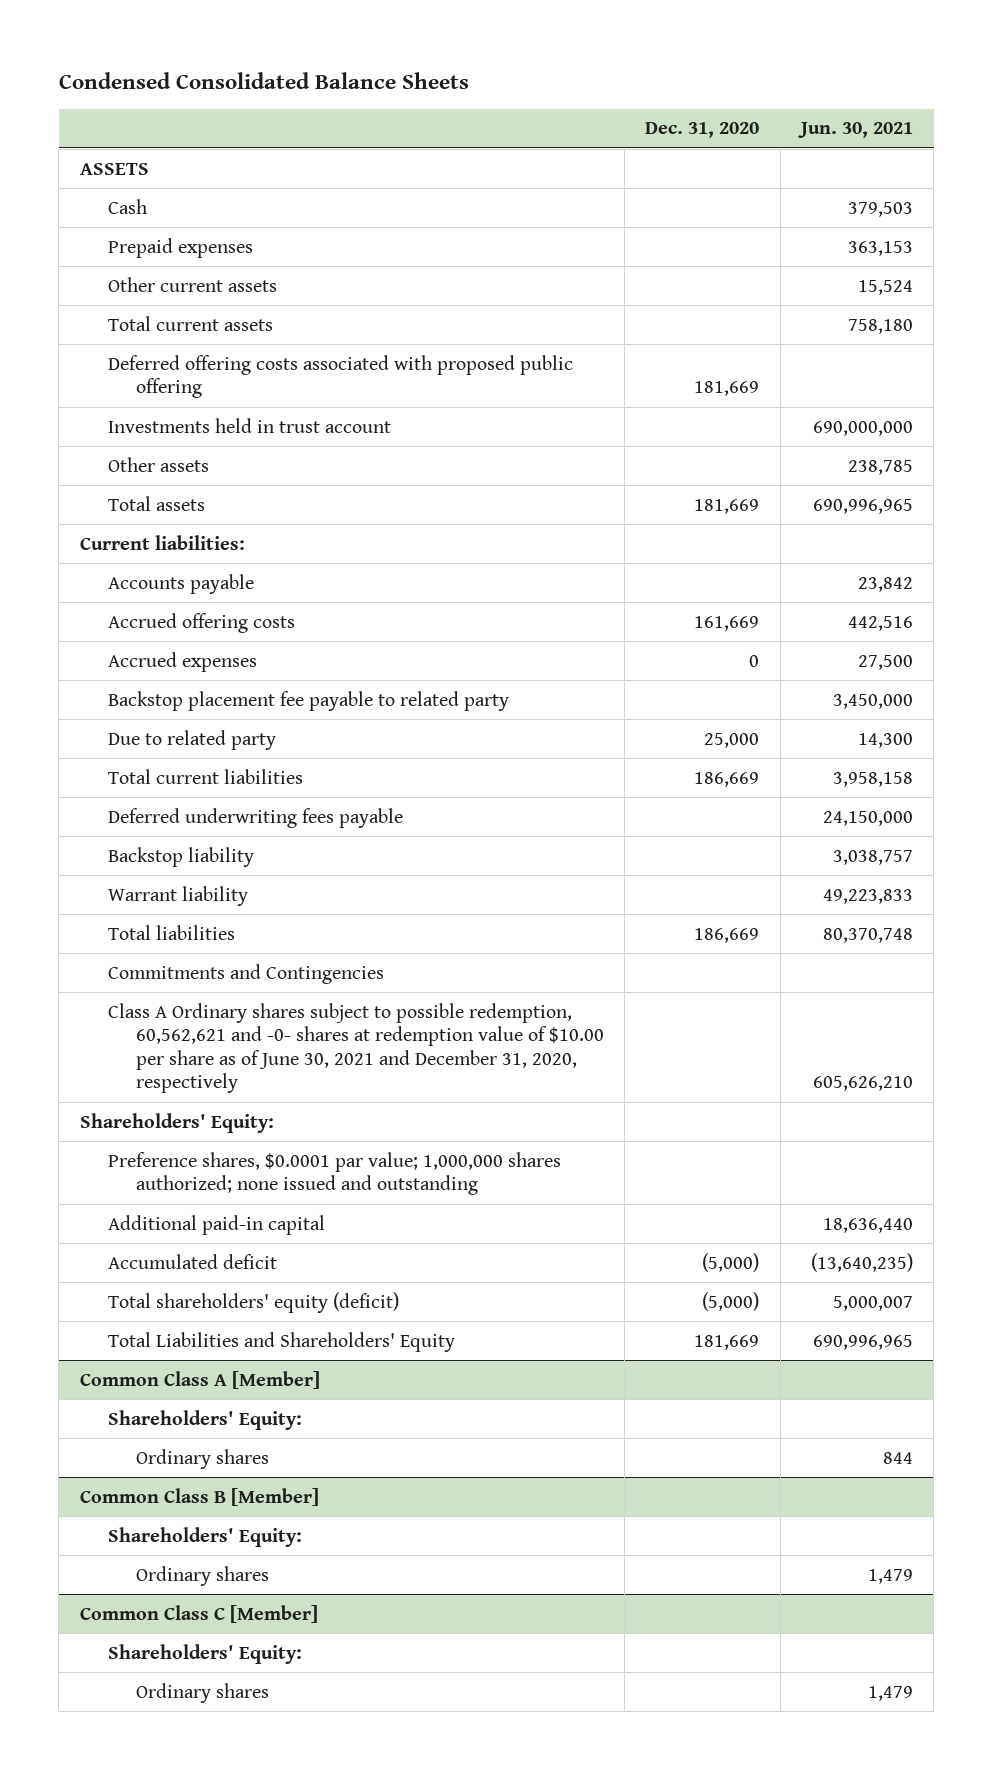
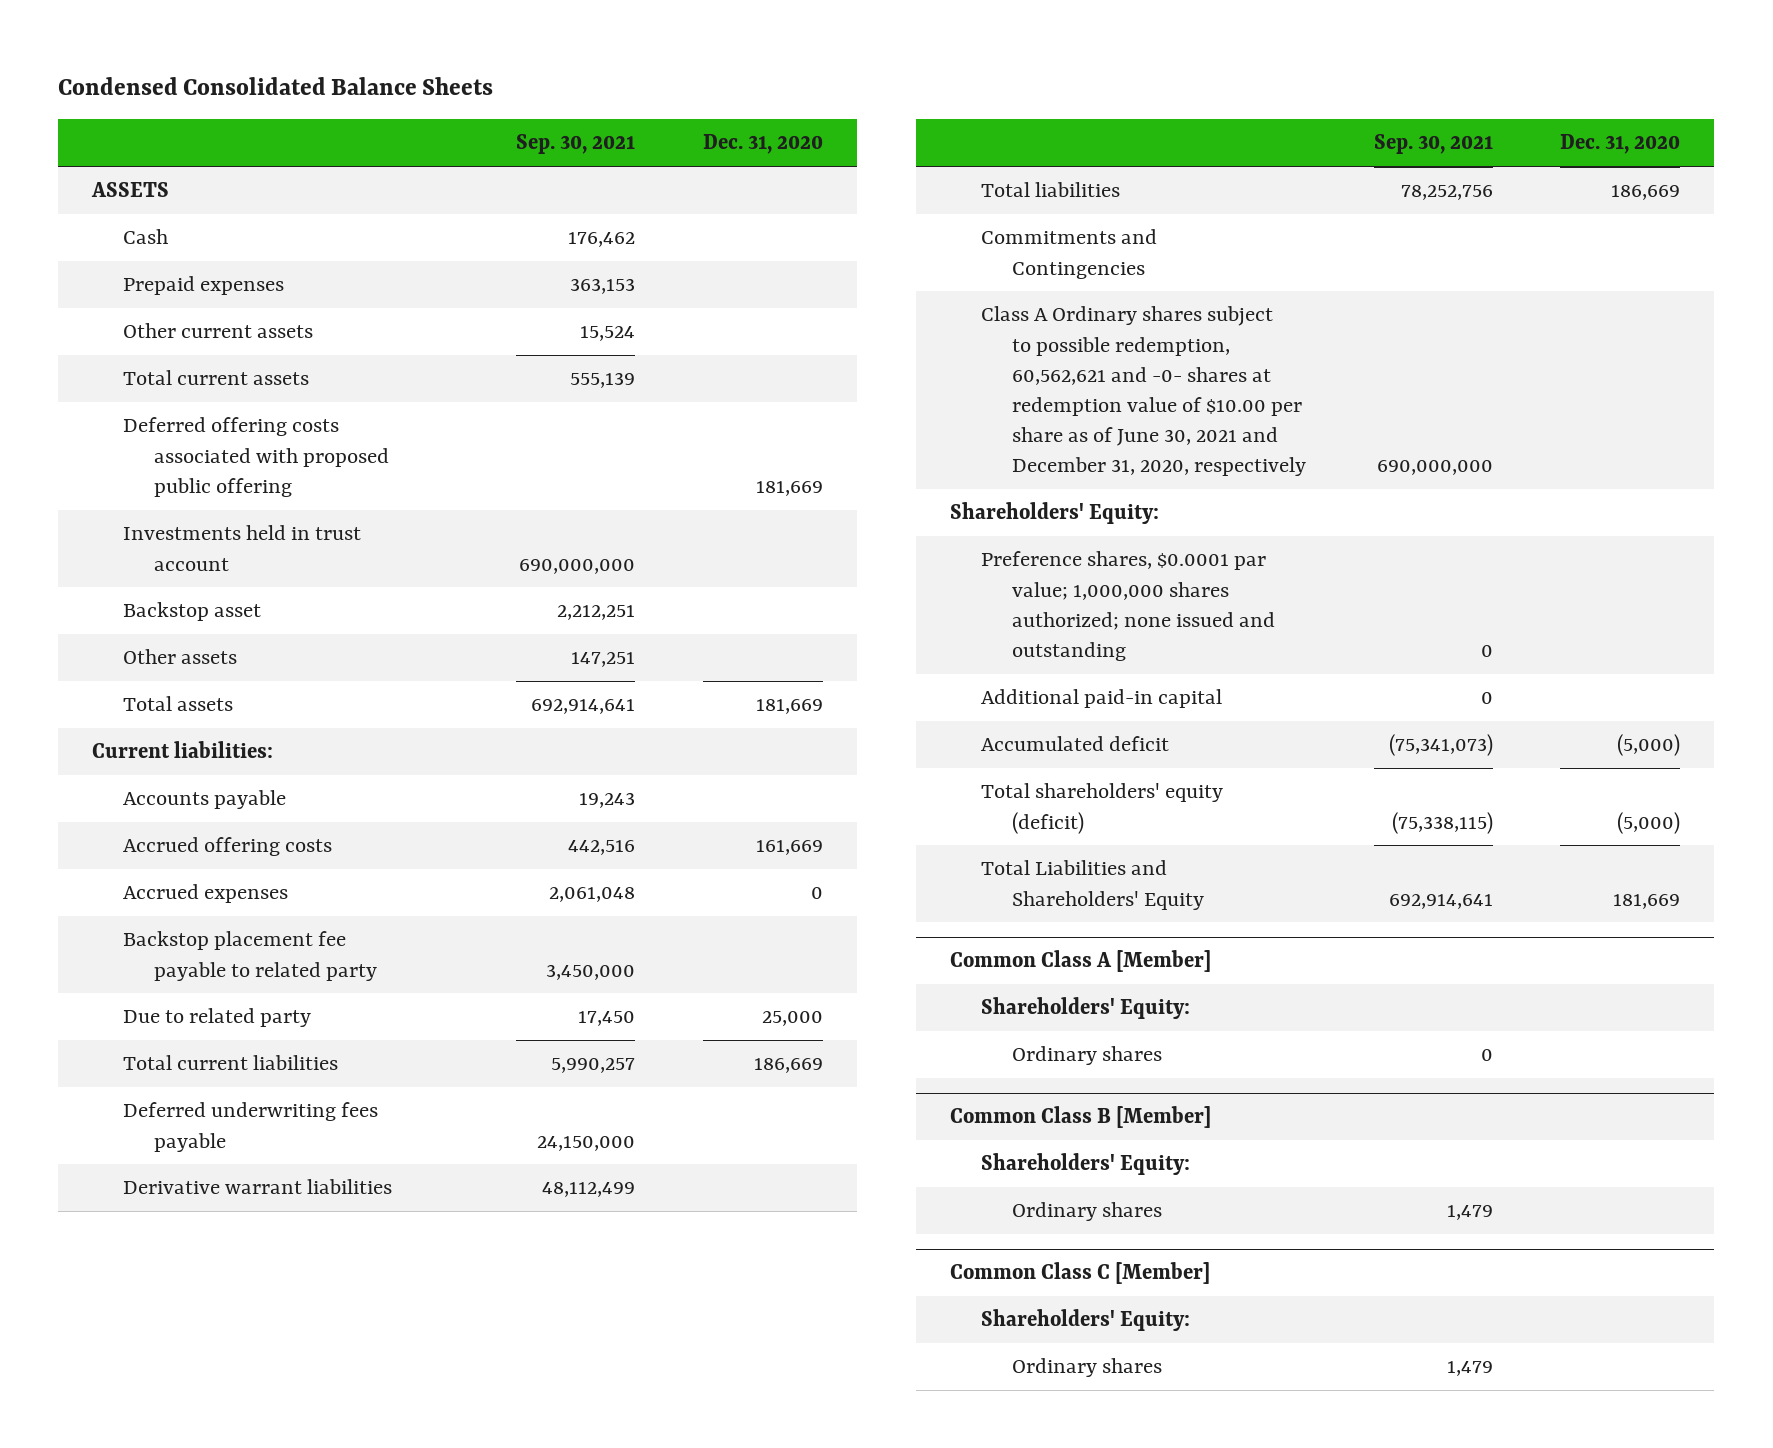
[797,122,913,139] Jun. 30, 2021 -> none
none -> [516,134,636,155] Sep. 30, 2021
none -> [123,602,262,622] Backstop asset
[107,846,254,867] Backstop liability -> none
[107,885,248,906] Warrant liability -> [123,1179,393,1195] Derivative warrant liabilities

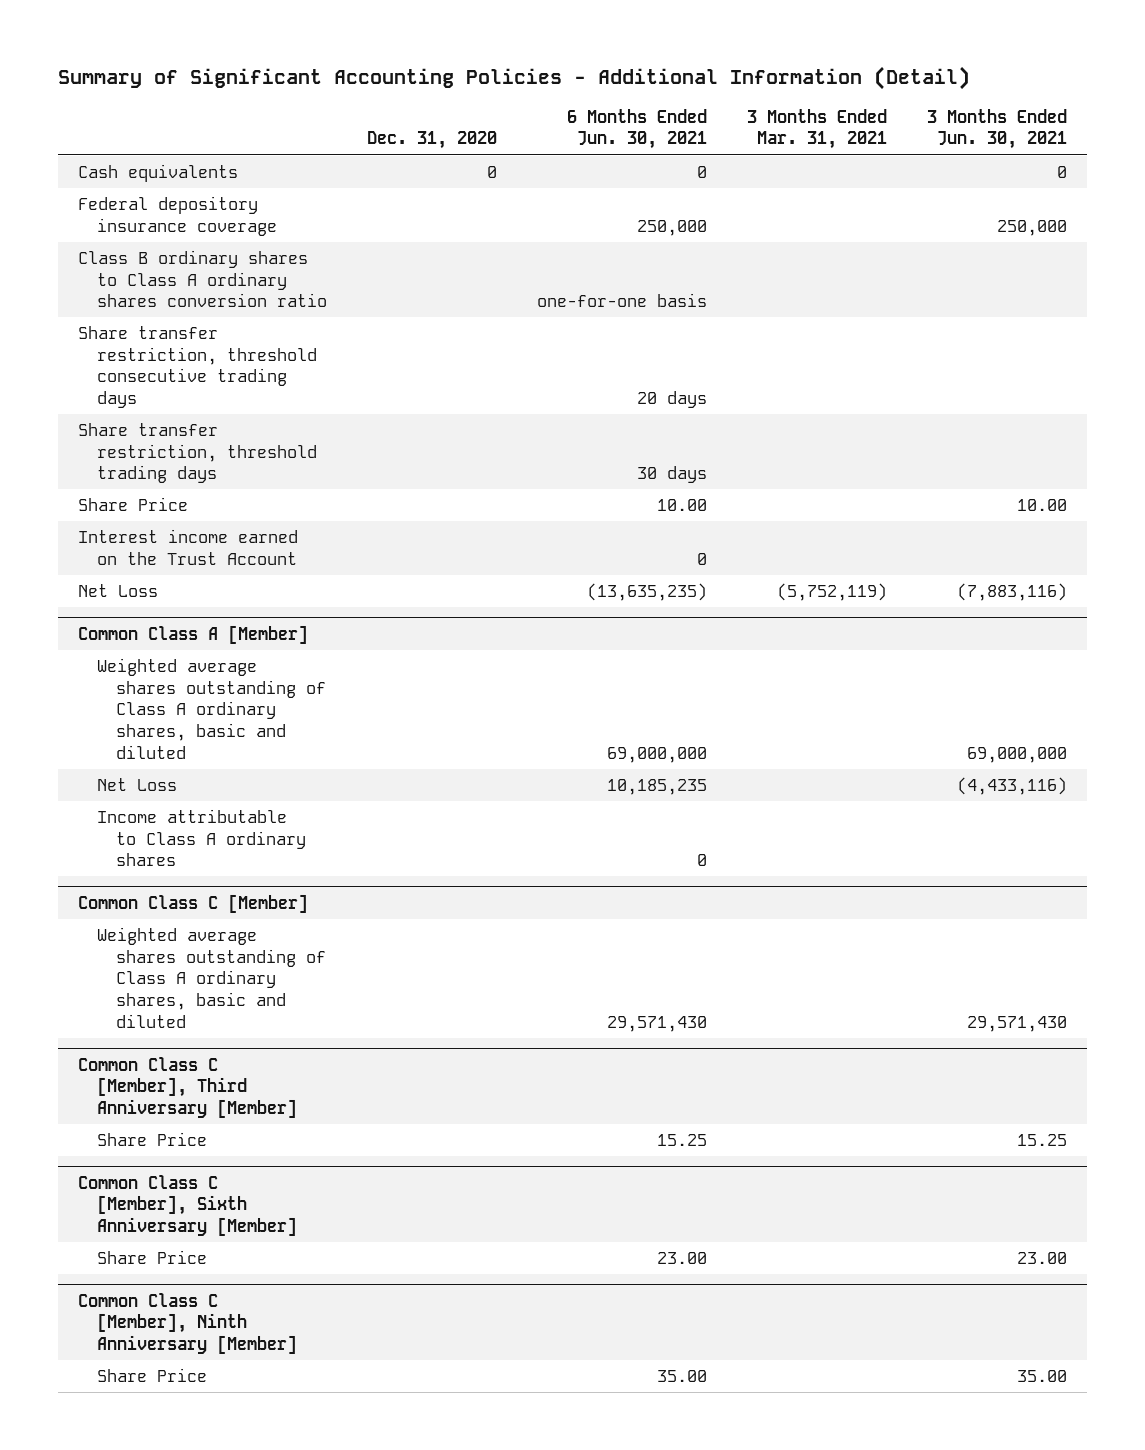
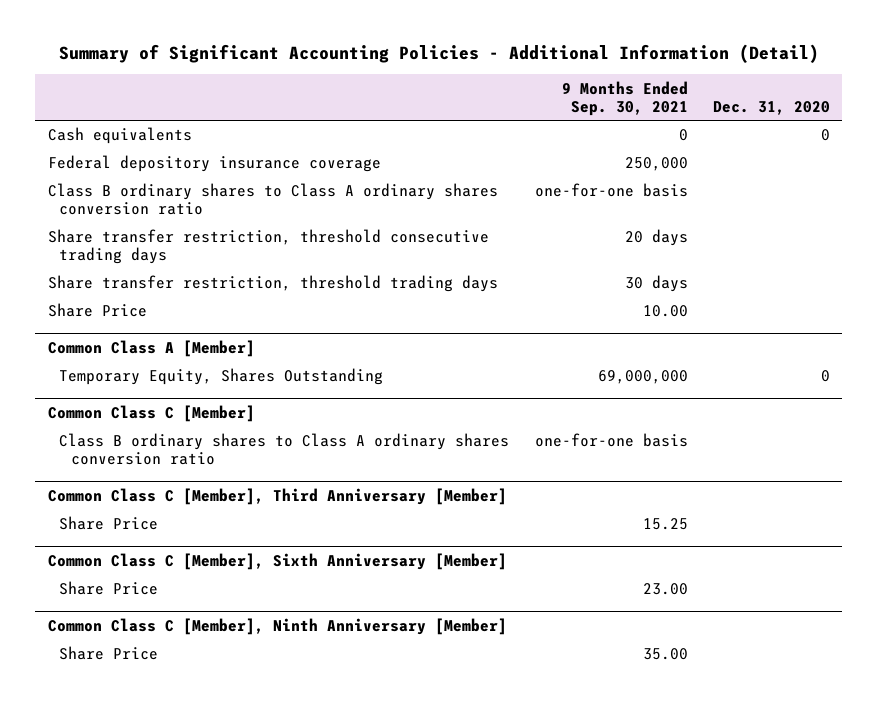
[567,108,708,150] 6 Months Ended Jun. 30, 2021 -> none
[747,108,888,150] 3 Months Ended Mar. 31, 2021 -> none
[927,108,1068,150] 3 Months Ended Jun. 30, 2021 -> none
none -> [561,80,688,116] 9 Months Ended Sep. 30, 2021
[78,528,299,565] Interest income earned on the Trust Account -> none
[78,583,159,597] Net Loss -> none
[97,657,326,759] Weighted average shares outstanding of Class A ordinary shares, basic and diluted -> none
[97,777,178,791] Net Loss -> none
[97,808,306,867] Income attributable to Class A ordinary shares -> none
none -> [59,368,384,386] Temporary Equity, Shares Outstanding
[97,926,326,1028] Weighted average shares outstanding of Class A ordinary shares, basic and diluted -> none
none -> [59,433,510,466] Class B ordinary shares to Class A ordinary shares conversion ratio

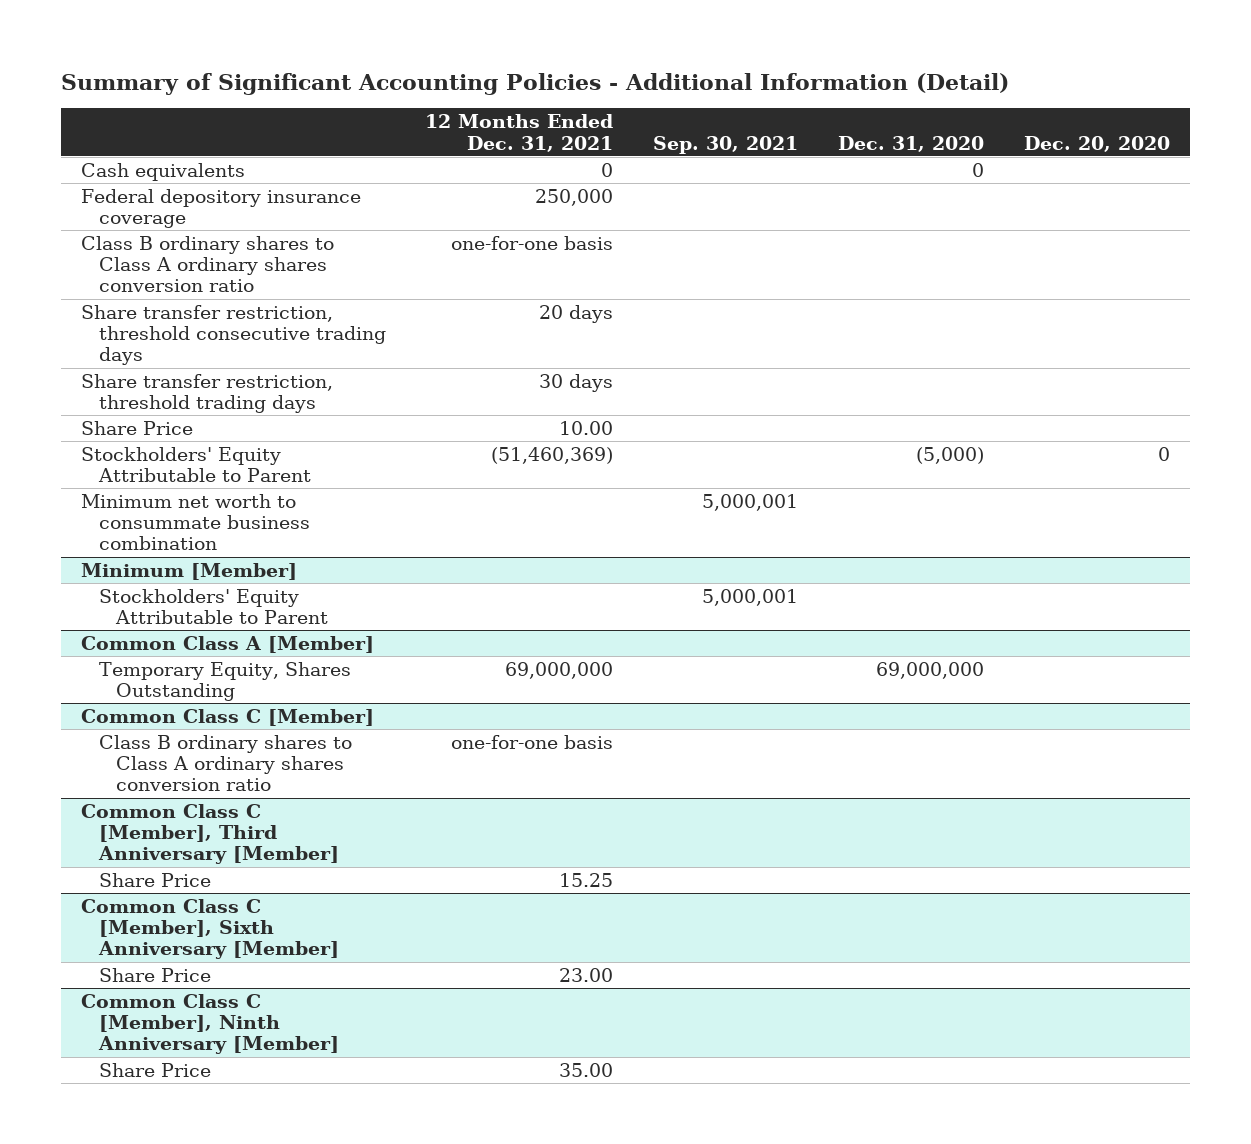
[561,80,688,116] 9 Months Ended Sep. 30, 2021 -> none
none -> [425,114,614,152] 12 Months Ended Dec. 31, 2021
none -> [653,135,799,154] Sep. 30, 2021
none -> [1024,135,1171,152] Dec. 20, 2020
none -> [81,446,311,483] Stockholders' Equity Attributable to Parent
none -> [81,493,310,551] Minimum net worth to consummate business combination
none -> [81,562,298,580] Minimum [Member]
none -> [98,588,329,625] Stockholders' Equity Attributable to Parent
[820,370,830,383] 0 -> [876,661,985,679] 69,000,000

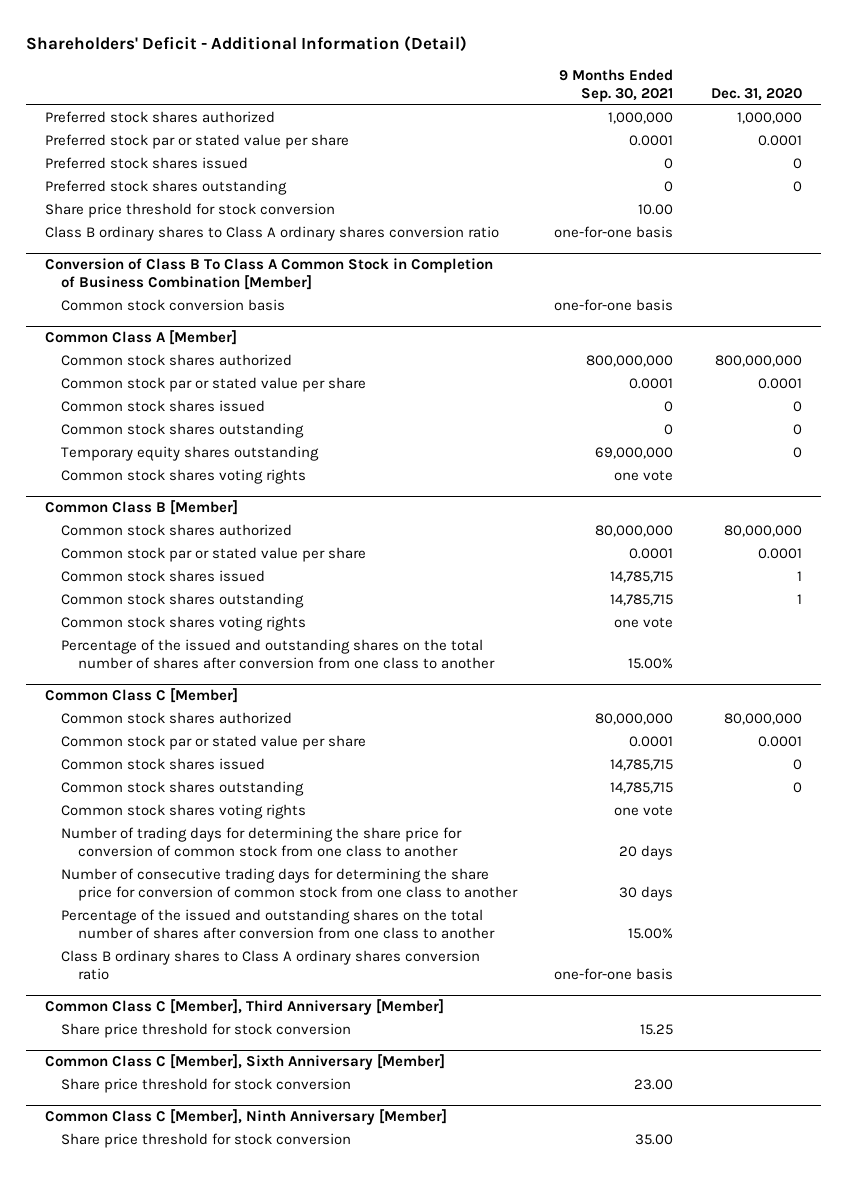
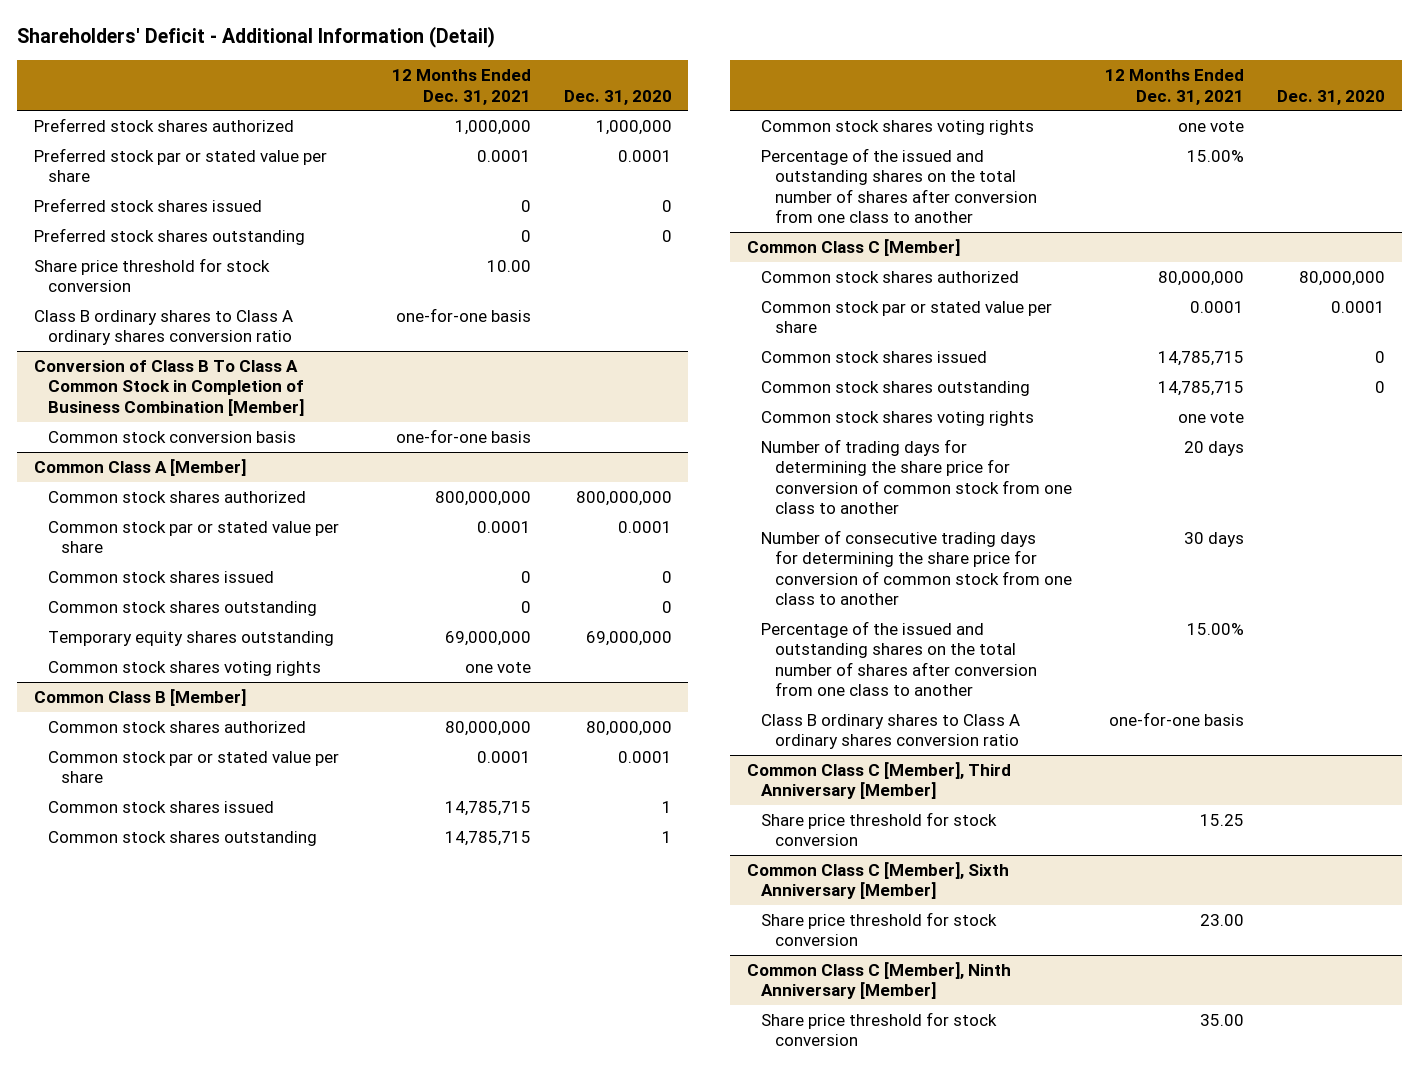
[559,68,674,102] 9 Months Ended Sep. 30, 2021 -> none
none -> [391,68,531,105] 12 Months Ended Dec. 31, 2021
[793,447,803,459] 0 -> [585,630,672,646] 69,000,000

